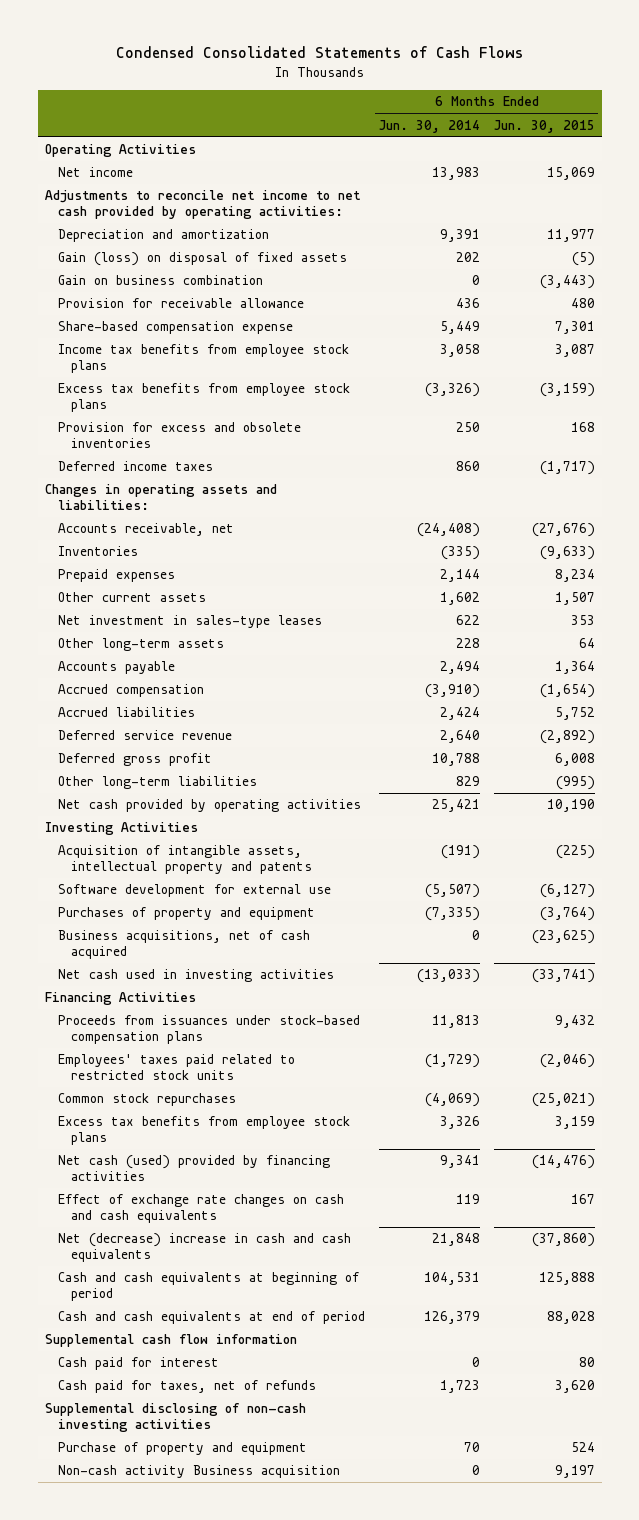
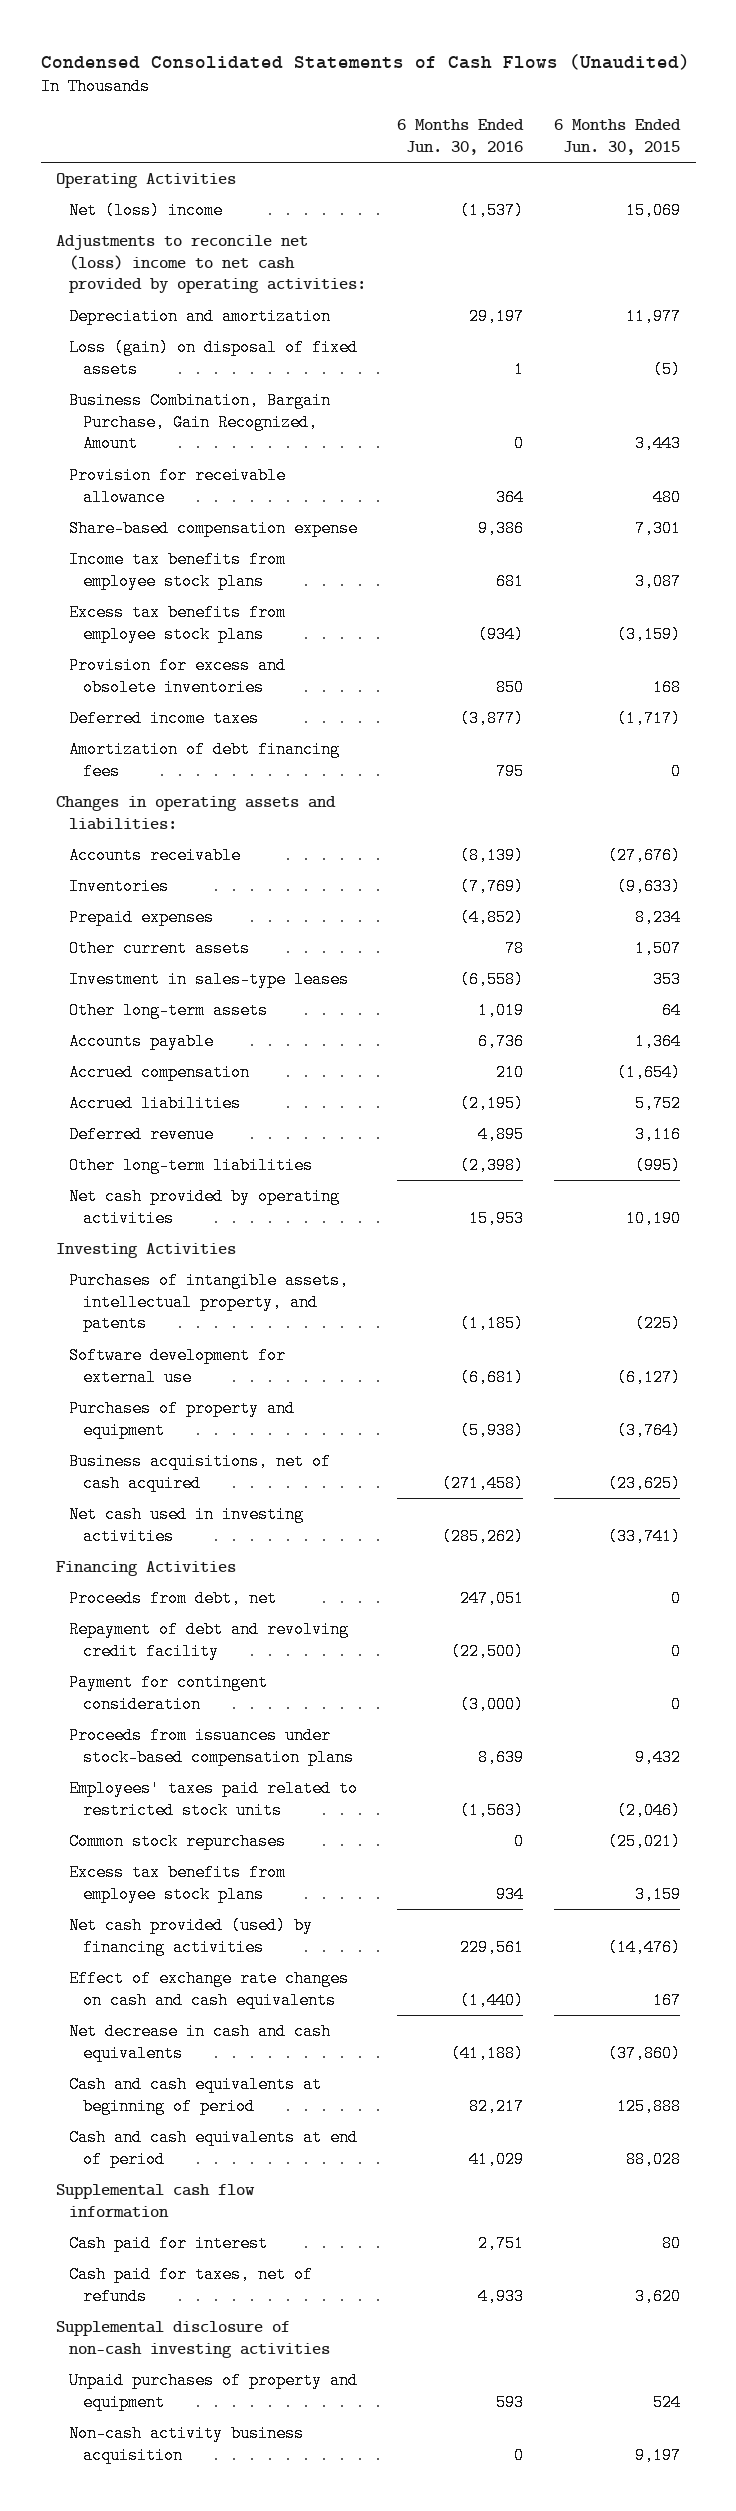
[115,46,523,59] Condensed Consolidated Statements of Cash Flows -> [40,53,690,70] Condensed Consolidated Statements of Cash Flows (Unaudited)
[378,119,480,133] Jun. 30, 2014 -> none
none -> [397,118,525,155] 6 Months Ended Jun. 30, 2016
[57,167,133,178] Net income -> [69,201,224,219] Net (loss) income
[44,190,361,220] Adjustments to reconcile net income to net cash provided by operating activities: -> [56,234,367,294] Adjustments to reconcile net (loss) income to net cash provided by operating activities:
[57,275,263,286] Gain on business combination -> none
[57,252,347,267] Gain (loss) on disposal of fixed assets -> [69,338,359,378] Loss (gain) on disposal of fixed assets
none -> [69,391,332,453] Business Combination, Bargain Purchase, Gain Recognized, Amount
none -> [69,740,341,780] Amortization of debt financing fees
[57,523,234,537] Accounts receivable, net -> [69,846,242,864] Accounts receivable
[57,615,322,629] Net investment in sales-type leases -> [69,970,350,988] Investment in sales-type leases
[57,753,212,767] Deferred gross profit -> none
[57,730,232,741] Deferred service revenue -> [69,1125,215,1143] Deferred revenue
[539,730,595,745] (2,892) -> [635,1125,682,1143] 3,116
[57,845,312,875] Acquisition of intangible assets, intellectual property and patents -> [69,1271,350,1333] Purchases of intangible assets, intellectual property, and patents
none -> [69,1589,278,1607] Proceeds from debt, net
none -> [69,1620,350,1660] Repayment of debt and revolving credit facility
none -> [69,1673,269,1713] Payment for contingent consideration
[57,1155,330,1182] Net cash (used) provided by financing activities -> [69,1916,314,1956] Net cash provided (used) by financing activities
[57,1233,351,1263] Net (decrease) increase in cash and cash equivalents -> [69,2022,332,2062] Net decrease in cash and cash equivalents
[44,1403,306,1433] Supplemental disclosing of non-cash investing activities -> [56,2320,331,2358] Supplemental disclosure of non-cash investing activities
[57,1442,307,1456] Purchase of property and equipment -> [69,2371,359,2411] Unpaid purchases of property and equipment
[57,1465,340,1479] Non-cash activity Business acquisition -> [69,2424,305,2464] Non-cash activity business acquisition

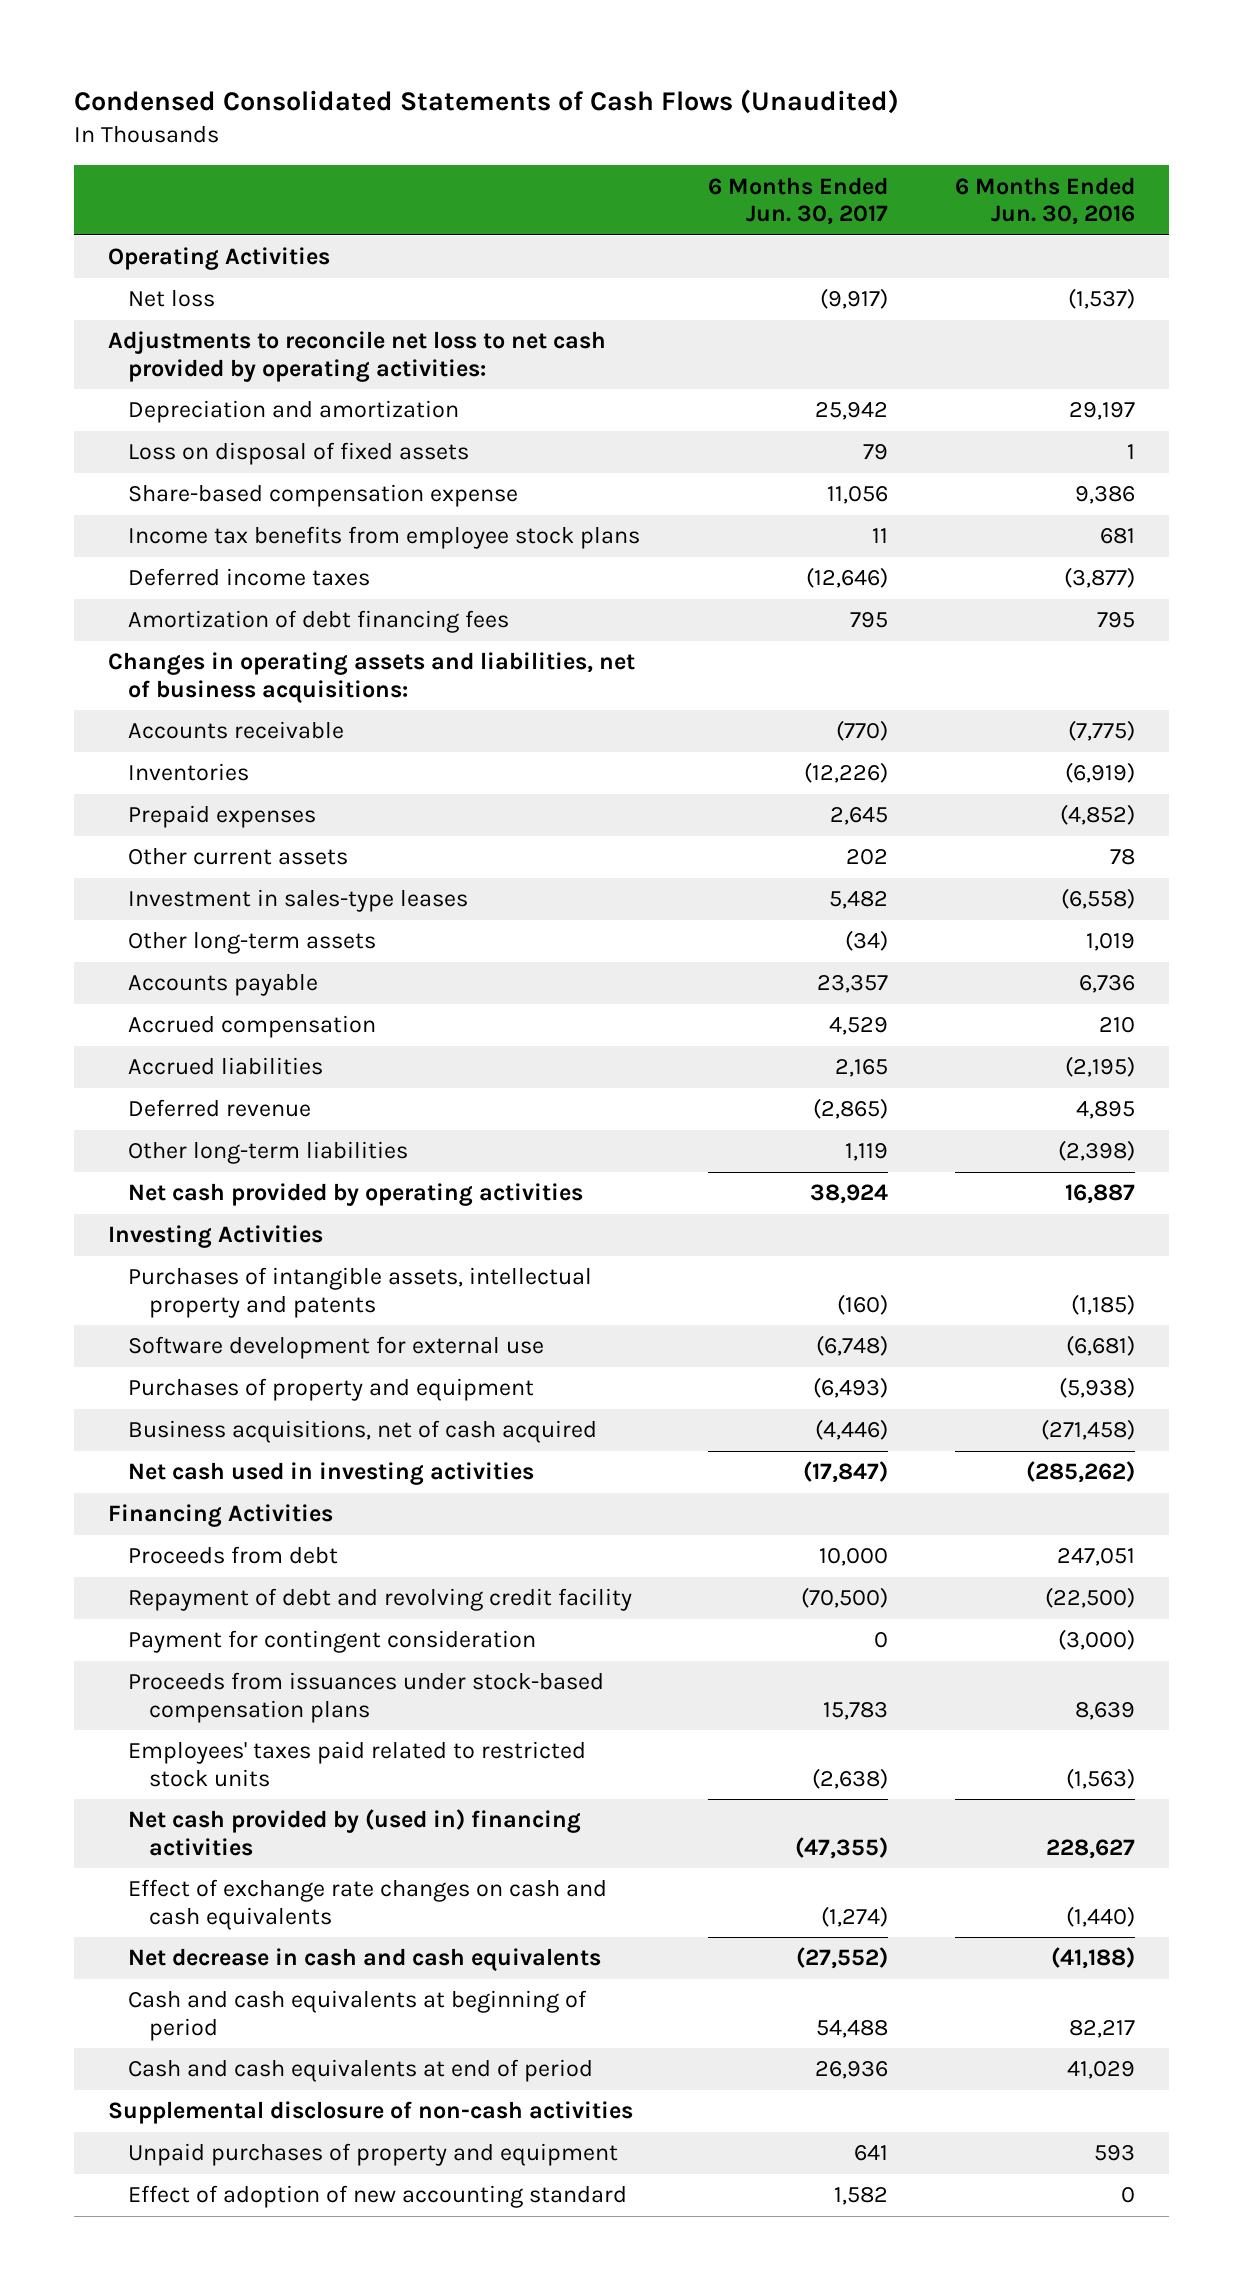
[554,118,682,155] 6 Months Ended Jun. 30, 2015 -> none
none -> [707,176,888,225] 6 Months Ended Jun. 30, 2017
[69,201,224,219] Net (loss) income -> [128,289,216,308] Net loss
[56,234,367,294] Adjustments to reconcile net (loss) income to net cash provided by operating activities: -> [107,331,606,382] Adjustments to reconcile net loss to net cash provided by operating activities:
[69,391,332,453] Business Combination, Bargain Purchase, Gain Recognized, Amount -> none
[69,466,287,506] Provision for receivable allowance -> none
[69,338,359,378] Loss (gain) on disposal of fixed assets -> [128,442,470,466] Loss on disposal of fixed assets
[69,603,287,643] Excess tax benefits from employee stock plans -> none
[69,656,287,696] Provision for excess and obsolete inventories -> none
[56,795,337,830] Changes in operating assets and liabilities: -> [107,652,635,703] Changes in operating assets and liabilities, net of business acquisitions:
[460,846,525,864] (8,139) -> [1068,720,1136,742] (7,775)
[460,877,525,895] (7,769) -> [1065,762,1136,784] (6,919)
[469,1209,525,1227] 15,953 -> [1065,1184,1136,1205] 16,887
[69,1271,350,1333] Purchases of intangible assets, intellectual property, and patents -> [128,1267,593,1318] Purchases of intangible assets, intellectual property and patents
[69,1589,278,1607] Proceeds from debt, net -> [128,1546,339,1565] Proceeds from debt
[69,1832,287,1850] Common stock repurchases -> none
[69,1863,287,1903] Excess tax benefits from employee stock plans -> none
[69,1916,314,1956] Net cash provided (used) by financing activities -> [128,1809,582,1856] Net cash provided by (used in) financing activities
[460,1938,525,1956] 229,561 -> [1046,1838,1136,1859] 228,627
[56,2183,256,2218] Supplemental cash flow information -> none
[69,2234,269,2252] Cash paid for interest -> none
[69,2265,314,2305] Cash paid for taxes, net of refunds -> none
[56,2320,331,2358] Supplemental disclosure of non-cash investing activities -> [107,2101,633,2125] Supplemental disclosure of non-cash activities
[69,2424,305,2464] Non-cash activity business acquisition -> none
none -> [128,2185,628,2209] Effect of adoption of new accounting standard

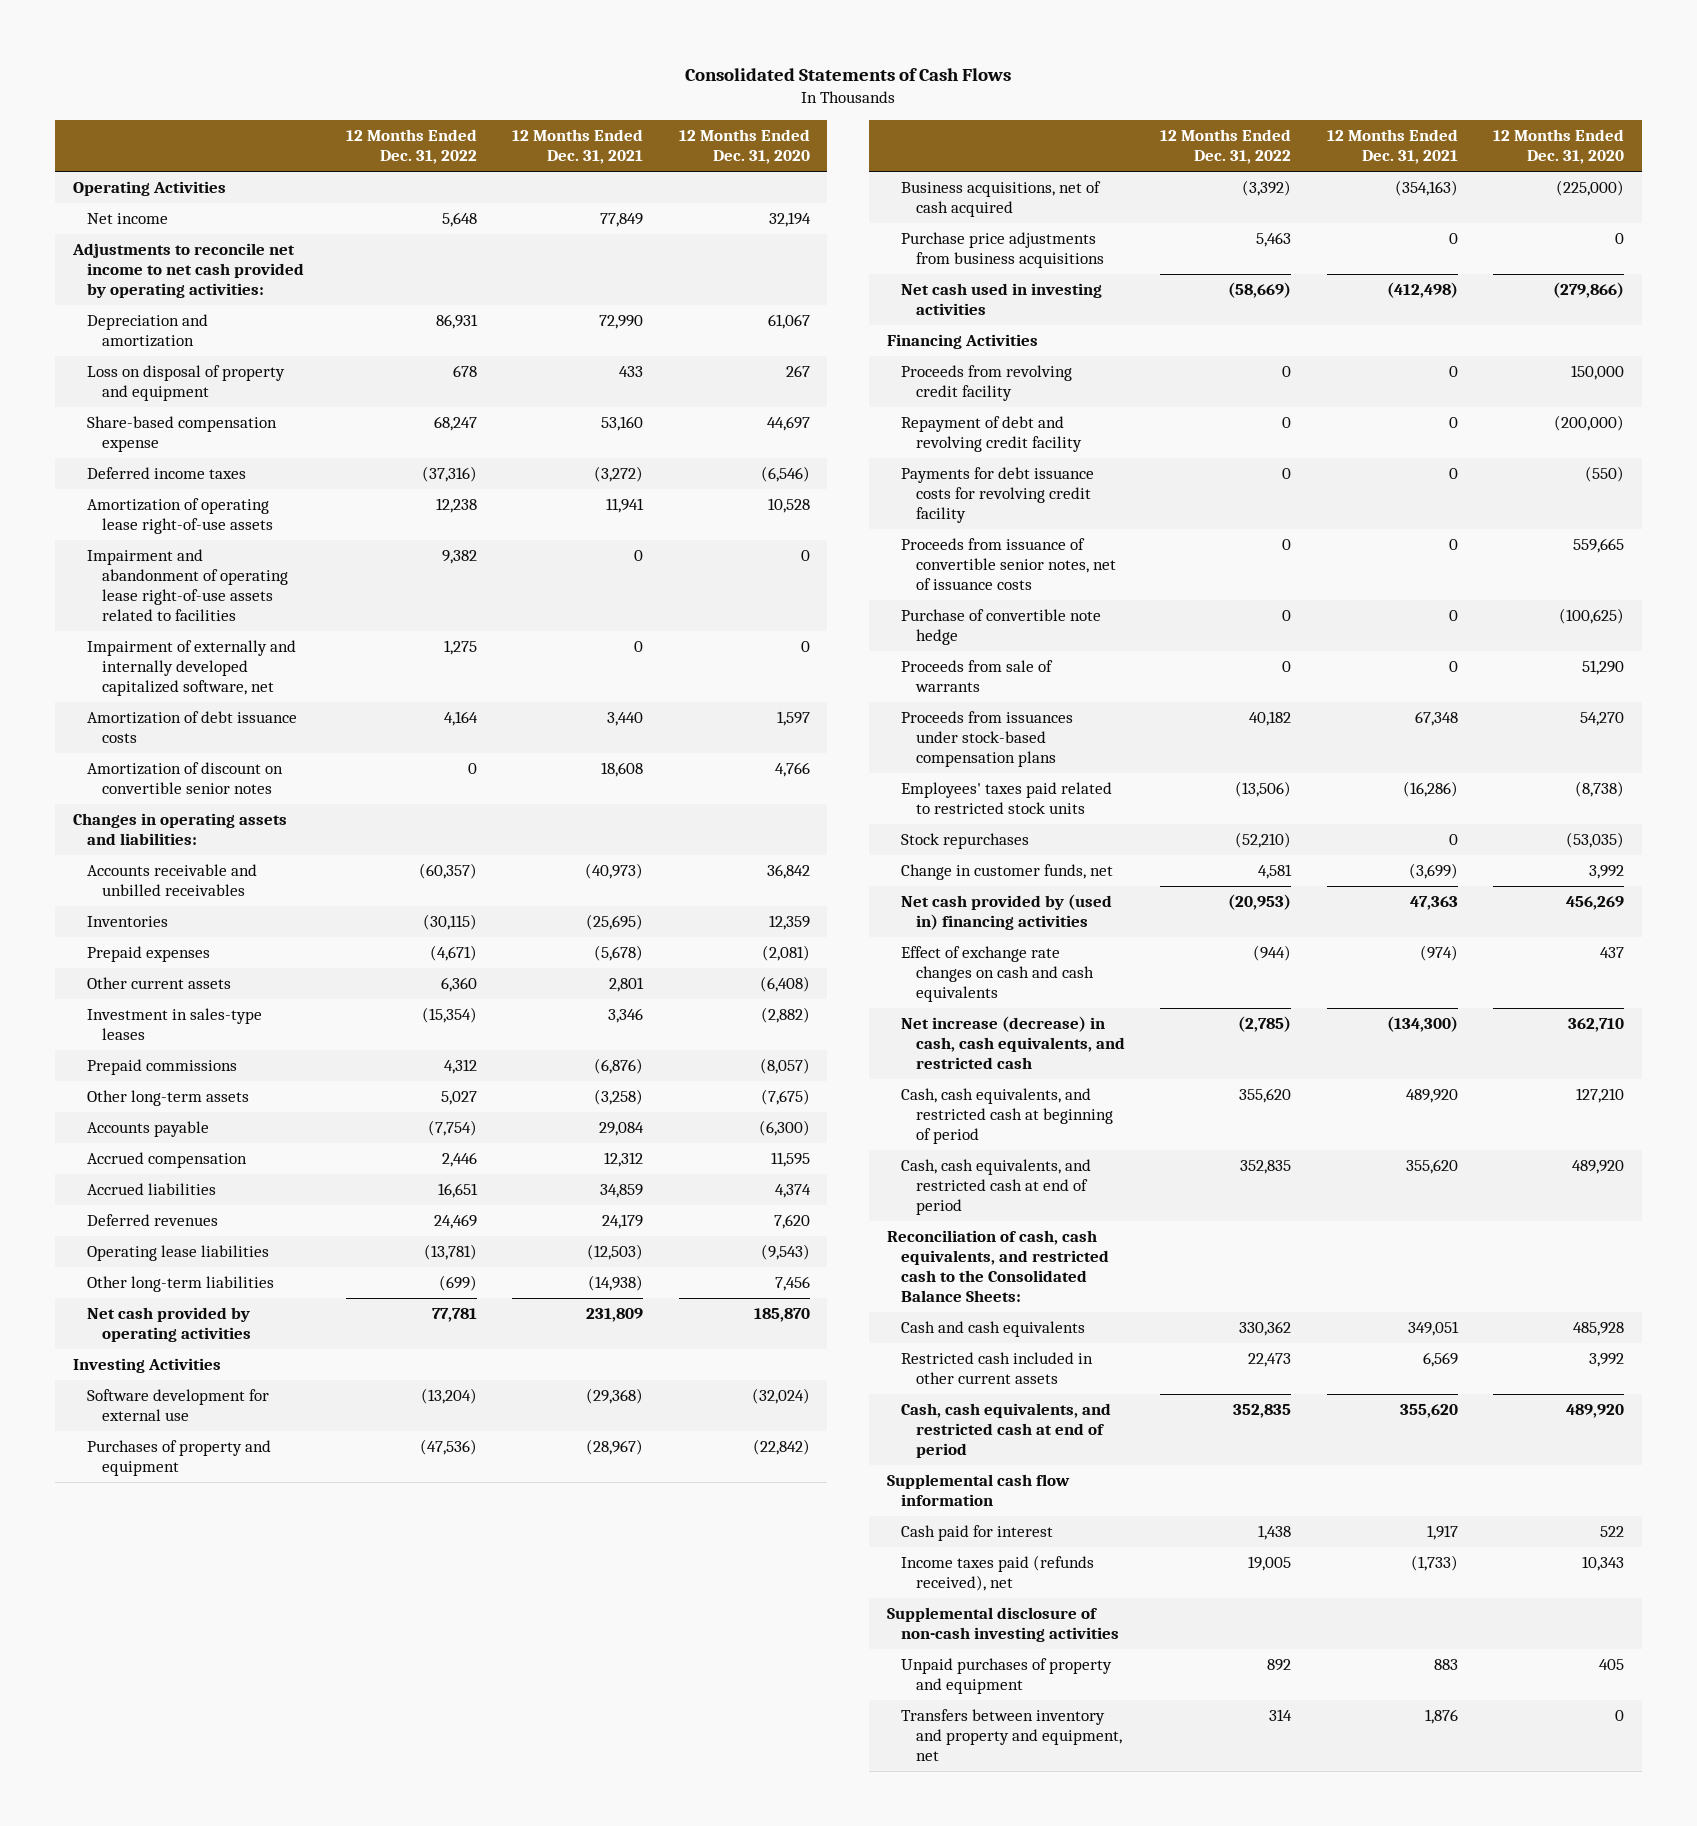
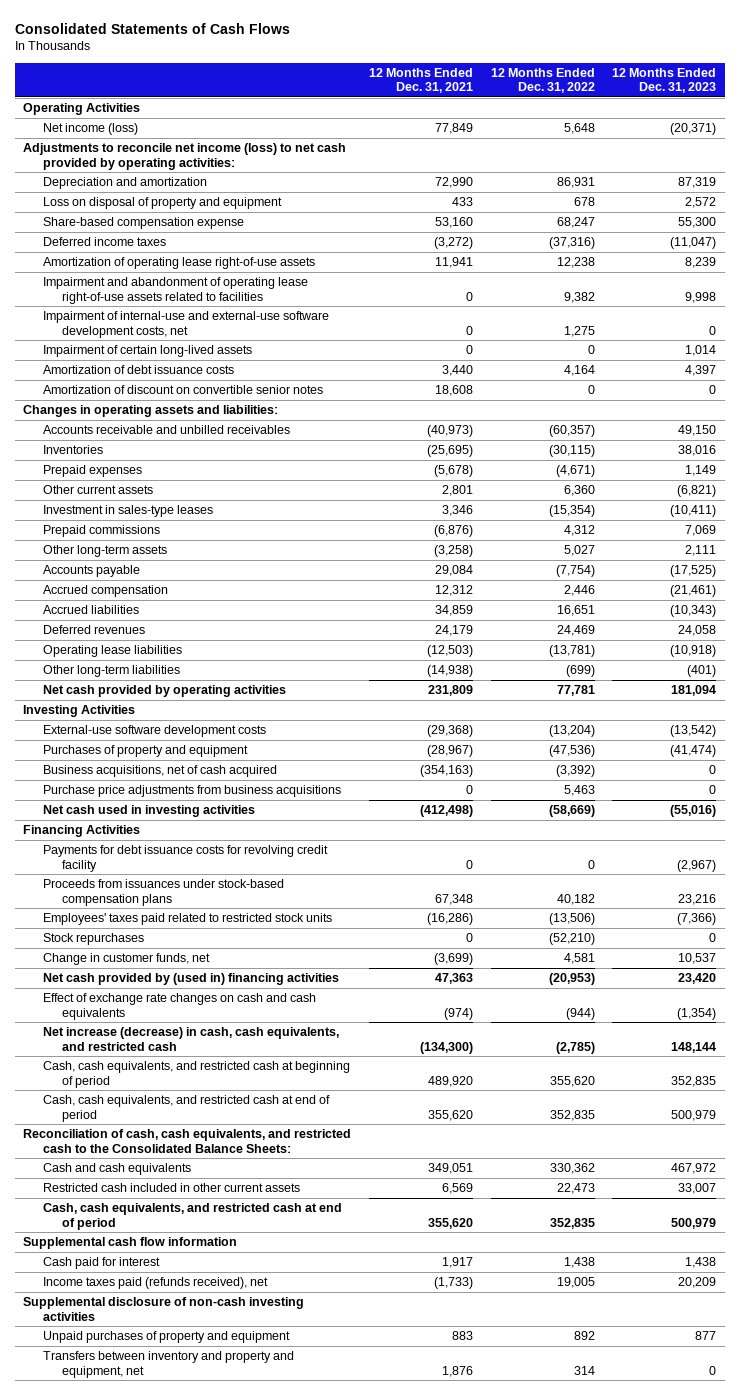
[678,129,810,165] 12 Months Ended Dec. 31, 2020 -> none
none -> [612,67,717,94] 12 Months Ended Dec. 31, 2023
[87,213,169,225] Net income -> [42,123,138,136] Net income (loss)
[71,243,305,298] Adjustments to reconcile net income to net cash provided by operating activities: -> [23,143,347,170] Adjustments to reconcile net income (loss) to net cash provided by operating activities:
[87,640,297,696] Impairment of externally and internally developed capitalized software, net -> [42,311,329,338] Impairment of internal-use and external-use software development costs, net
none -> [42,345,252,358] Impairment of certain long-lived assets
[87,1389,270,1422] Software development for external use -> [42,725,266,738] External-use software development costs
[901,365,1073,402] Proceeds from revolving credit facility -> none
[901,416,1083,453] Repayment of debt and revolving credit facility -> none
[901,538,1117,590] Proceeds from issuance of convertible senior notes, net of issuance costs -> none
[901,609,1102,646] Purchase of convertible note hedge -> none
[901,660,1054,693] Proceeds from sale of warrants -> none

